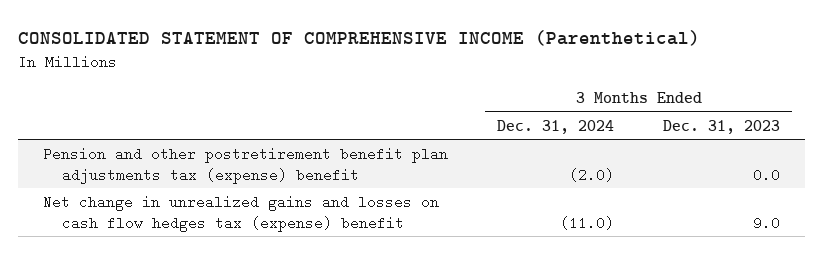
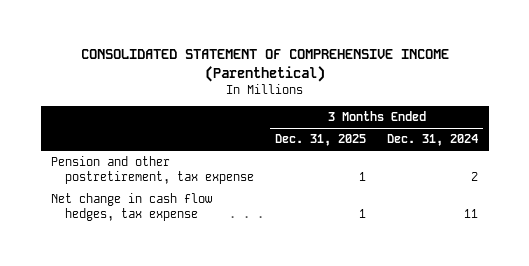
[663,119,781,134] Dec. 31, 2023 -> none
none -> [274,134,366,147] Dec. 31, 2025
[42,147,448,184] Pension and other postretirement benefit plan adjustments tax (expense) benefit -> [51,156,254,185] Pension and other postretirement, tax expense
[568,167,614,182] (2.0) -> [471,172,479,182] 2
[42,195,439,232] Net change in unrealized gains and losses on cash flow hedges tax (expense) benefit -> [51,193,213,222] Net change in cash flow hedges, tax expense
[559,215,614,230] (11.0) -> [464,209,479,219] 11

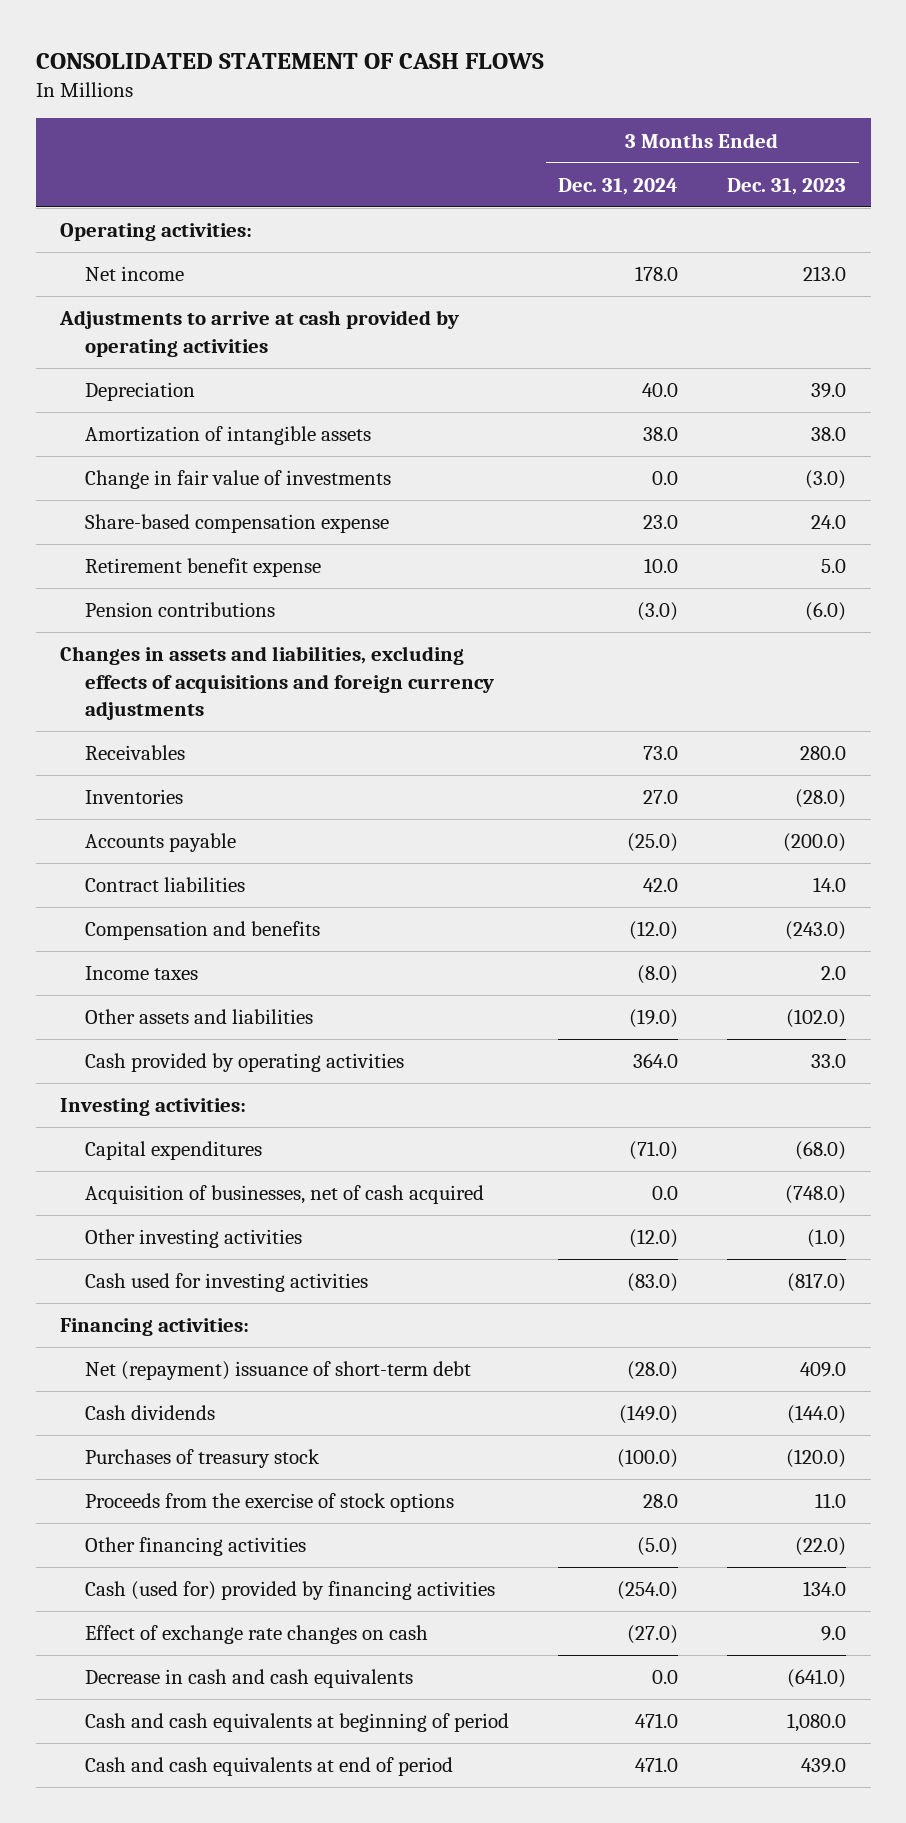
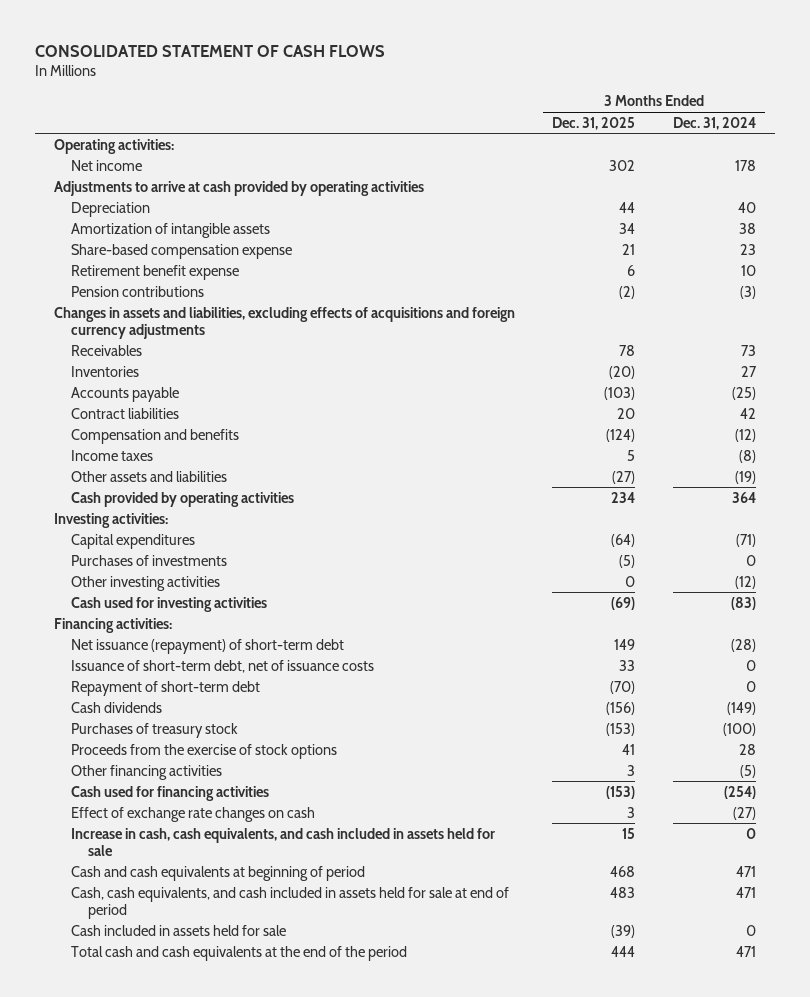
[727,177,847,195] Dec. 31, 2023 -> none
none -> [552,116,636,130] Dec. 31, 2025
[635,266,679,282] 178.0 -> [734,159,756,171] 178
[85,470,392,490] Change in fair value of investments -> none
[642,383,679,398] 40.0 -> [737,201,756,213] 40
[643,427,679,442] 38.0 -> [738,222,756,234] 38
[643,515,679,530] 23.0 -> [739,243,756,255] 23
[644,558,679,574] 10.0 -> [740,264,756,276] 10
[637,602,679,622] (3.0) -> [739,285,756,299] (3)
[643,746,679,761] 73.0 -> [740,344,756,356] 73
[643,790,679,805] 27.0 -> [740,365,757,377] 27
[627,833,679,853] (25.0) -> [731,386,756,400] (25)
[643,878,679,893] 42.0 -> [739,407,756,419] 42
[629,921,679,941] (12.0) -> [734,428,756,442] (12)
[637,965,679,985] (8.0) -> [738,449,756,463] (8)
[629,1009,679,1029] (19.0) -> [734,470,756,484] (19)
[633,1053,679,1069] 364.0 -> [731,491,756,503] 364
[85,1185,485,1205] Acquisition of businesses, net of cash acquired -> none
[629,1141,679,1161] (71.0) -> [735,533,756,547] (71)
none -> [70,554,227,566] Purchases of investments
[629,1229,679,1249] (12.0) -> [734,575,756,589] (12)
[627,1273,679,1293] (83.0) -> [730,596,756,610] (83)
[85,1361,472,1381] Net (repayment) issuance of short-term debt -> [70,638,344,654] Net issuance (repayment) of short-term debt
[627,1361,679,1381] (28.0) -> [730,638,756,652] (28)
none -> [70,659,374,673] Issuance of short-term debt, net of issuance costs
none -> [70,680,260,696] Repayment of short-term debt
[619,1405,679,1425] (149.0) -> [726,701,756,715] (149)
[617,1449,679,1469] (100.0) -> [722,722,756,736] (100)
[643,1494,679,1509] 28.0 -> [738,743,756,755] 28
[637,1537,679,1557] (5.0) -> [739,764,756,778] (5)
[85,1581,496,1601] Cash (used for) provided by financing activities -> [70,785,269,801] Cash used for financing activities
[617,1581,679,1601] (254.0) -> [723,785,756,799] (254)
[627,1625,679,1645] (27.0) -> [732,806,756,820] (27)
[85,1669,414,1689] Decrease in cash and cash equivalents -> [70,827,495,856] Increase in cash, cash equivalents, and cash included in assets held for sale
[652,1670,679,1685] 0.0 -> [745,827,756,839] 0
[635,1713,679,1729] 471.0 -> [735,865,756,877] 471
none -> [70,886,509,919] Cash, cash equivalents, and cash included in assets held for sale at end of period
none -> [70,924,286,936] Cash included in assets held for sale
[85,1757,454,1777] Cash and cash equivalents at end of period -> [70,945,407,961] Total cash and cash equivalents at the end of the period
[635,1757,679,1773] 471.0 -> [735,945,756,957] 471

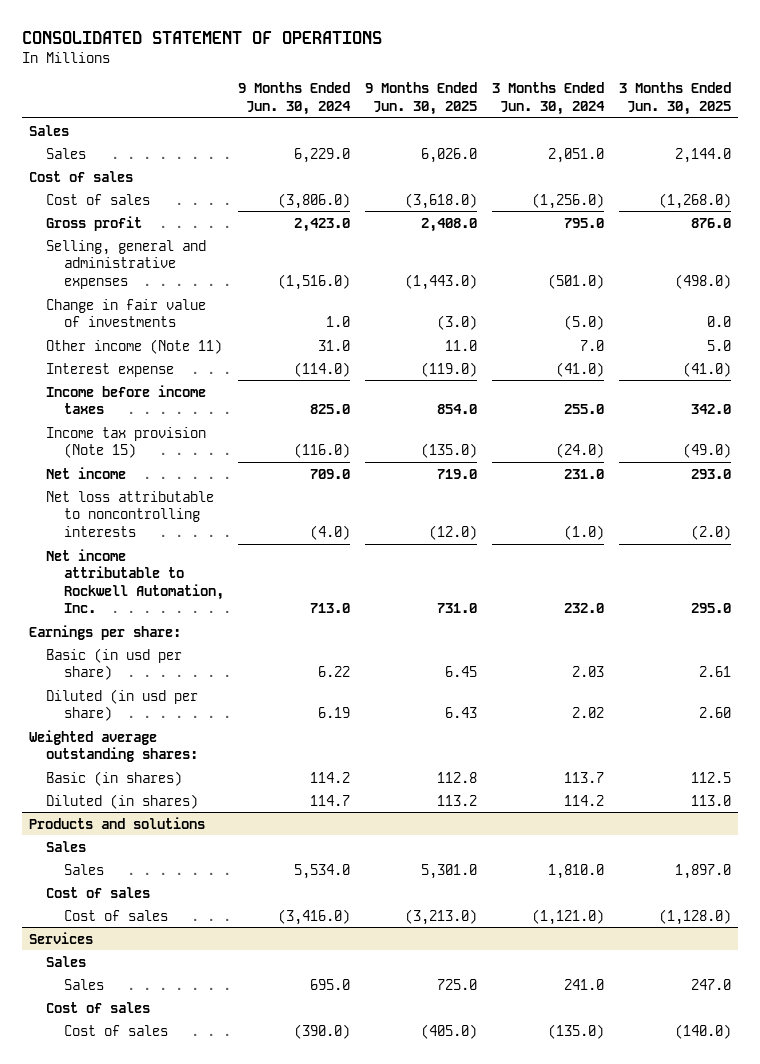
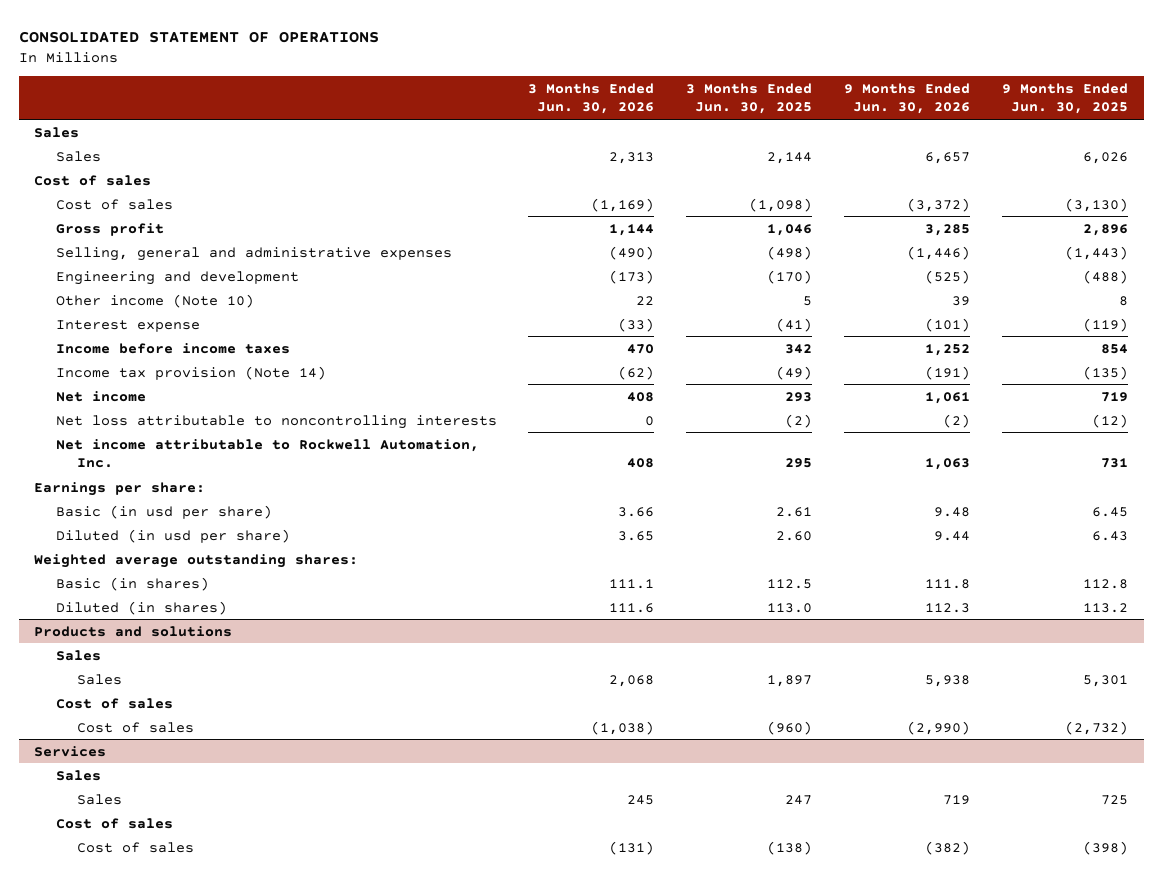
[238,82,352,115] 9 Months Ended Jun. 30, 2024 -> none
[491,82,605,115] 3 Months Ended Jun. 30, 2024 -> none
none -> [528,83,655,115] 3 Months Ended Jun. 30, 2026
none -> [843,83,970,115] 9 Months Ended Jun. 30, 2026
[421,147,478,163] 6,026.0 -> [1082,151,1128,164] 6,026
[674,147,731,163] 2,144.0 -> [767,151,813,164] 2,144
[46,298,207,328] Change in fair value of investments -> none
[405,192,478,209] (3,618.0) -> [1064,197,1128,212] (3,130)
[658,192,731,209] (1,268.0) -> [749,197,813,212] (1,098)
[421,217,478,232] 2,408.0 -> [1082,223,1128,236] 2,896
[690,217,731,228] 876.0 -> [767,223,813,236] 1,046
[405,273,478,290] (1,443.0) -> [1064,245,1128,260] (1,443)
[674,273,731,289] (498.0) -> [767,245,813,260] (498)
none -> [55,270,299,285] Engineering and development
[46,338,223,354] Other income (Note 11) -> [55,293,254,308] Other income (Note 10)
[445,339,478,351] 11.0 -> [1118,295,1128,306] 8
[706,339,731,351] 5.0 -> [803,295,813,306] 5
[421,361,478,377] (119.0) -> [1082,317,1128,332] (119)
[682,361,731,377] (41.0) -> [776,317,813,332] (41)
[437,404,478,415] 854.0 -> [1100,343,1128,354] 854
[690,404,731,415] 342.0 -> [785,343,813,354] 342
[46,426,207,459] Income tax provision (Note 15) -> [55,365,326,380] Income tax provision (Note 14)
[421,443,478,459] (135.0) -> [1082,365,1128,380] (135)
[682,443,731,459] (49.0) -> [776,365,813,380] (49)
[437,468,478,479] 719.0 -> [1100,391,1128,402] 719
[690,468,731,479] 293.0 -> [785,391,813,402] 293
[429,524,478,540] (12.0) -> [1091,413,1128,428] (12)
[690,524,731,540] (2.0) -> [785,413,813,428] (2)
[437,603,478,614] 731.0 -> [1100,457,1128,468] 731
[690,603,731,614] 295.0 -> [785,457,813,468] 295
[421,863,478,879] 5,301.0 -> [1082,674,1128,687] 5,301
[674,863,731,879] 1,897.0 -> [767,674,813,687] 1,897
[405,908,478,925] (3,213.0) -> [1064,720,1128,735] (2,732)
[658,908,731,925] (1,128.0) -> [767,720,813,735] (960)
[437,978,478,990] 725.0 -> [1100,794,1128,805] 725
[690,978,731,990] 247.0 -> [785,794,813,805] 247
[421,1023,478,1039] (405.0) -> [1082,840,1128,855] (398)
[674,1023,731,1039] (140.0) -> [767,840,813,855] (138)

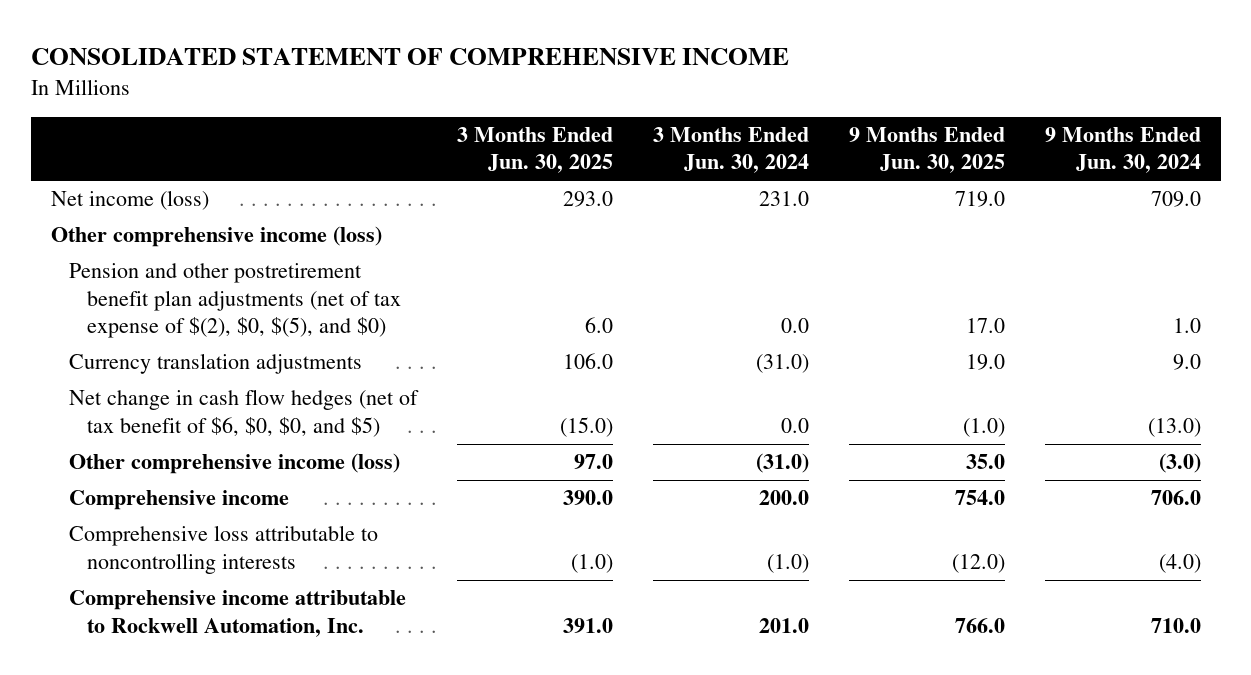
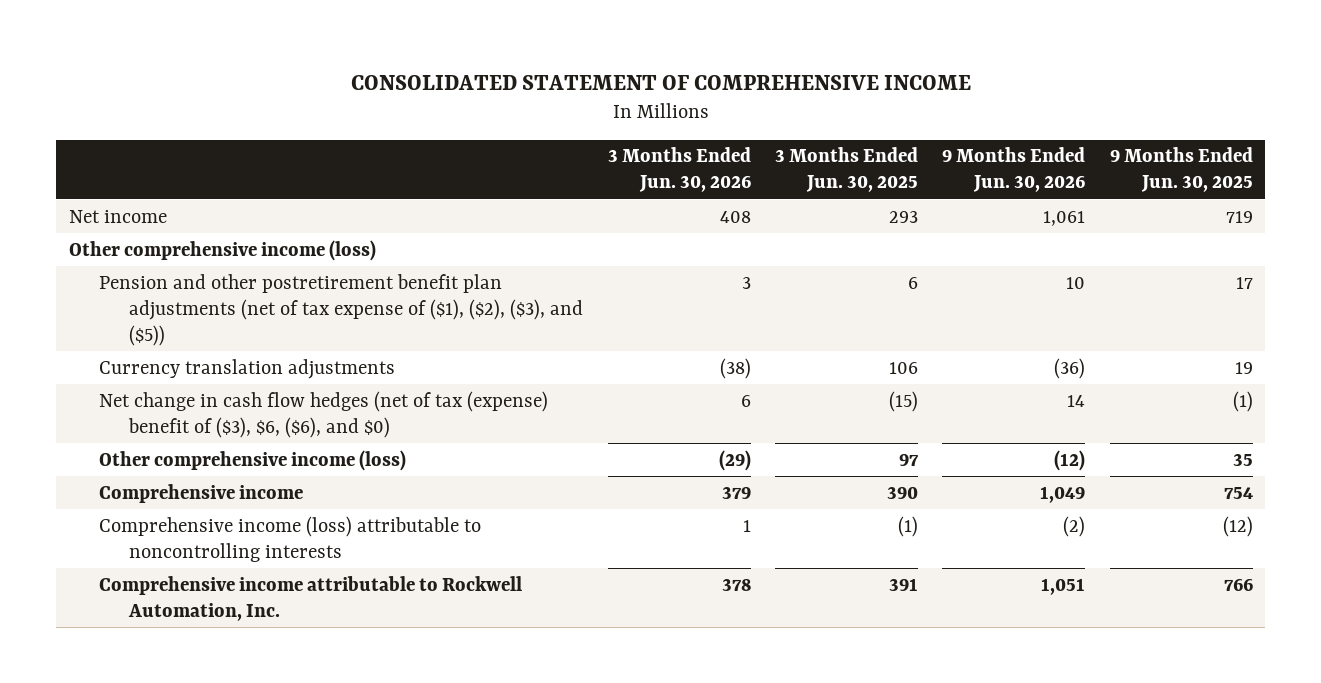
[652,126,809,174] 3 Months Ended Jun. 30, 2024 -> none
[1044,126,1201,174] 9 Months Ended Jun. 30, 2024 -> none
none -> [607,147,751,193] 3 Months Ended Jun. 30, 2026
none -> [942,147,1086,193] 9 Months Ended Jun. 30, 2026
[50,190,209,211] Net income (loss) -> [68,209,167,223] Net income
[562,191,613,208] 293.0 -> [888,210,918,223] 293
[954,191,1005,208] 719.0 -> [1225,210,1253,223] 719
[68,263,402,339] Pension and other postretirement benefit plan adjustments (net of tax expense of $(2), $0, $(5), and $0) -> [98,273,584,346] Pension and other postretirement benefit plan adjustments (net of tax expense of ($1), ($2), ($3), and ($5))
[584,317,613,334] 6.0 -> [907,276,918,289] 6
[965,318,1005,334] 17.0 -> [1235,276,1253,289] 17
[562,353,613,370] 106.0 -> [888,361,918,374] 106
[965,354,1005,371] 19.0 -> [1234,361,1253,374] 19
[68,389,419,437] Net change in cash flow hedges (net of tax benefit of $6, $0, $0, and $5) -> [98,390,548,438] Net change in cash flow hedges (net of tax (expense) benefit of ($3), $6, ($6), and $0)
[559,416,613,437] (15.0) -> [888,390,918,412] (15)
[962,417,1005,437] (1.0) -> [1232,390,1253,412] (1)
[573,454,613,470] 97.0 -> [898,452,919,466] 97
[965,454,1005,470] 35.0 -> [1232,453,1253,466] 35
[562,490,613,506] 390.0 -> [886,485,918,499] 390
[954,490,1005,506] 754.0 -> [1223,486,1253,499] 754
[68,525,378,574] Comprehensive loss attributable to noncontrolling interests -> [98,515,481,562] Comprehensive income (loss) attributable to noncontrolling interests
[570,553,613,573] (1.0) -> [897,515,918,537] (1)
[951,553,1005,573] (12.0) -> [1222,515,1253,537] (12)
[562,617,613,633] 391.0 -> [888,577,918,591] 391
[954,617,1005,633] 766.0 -> [1223,577,1253,591] 766

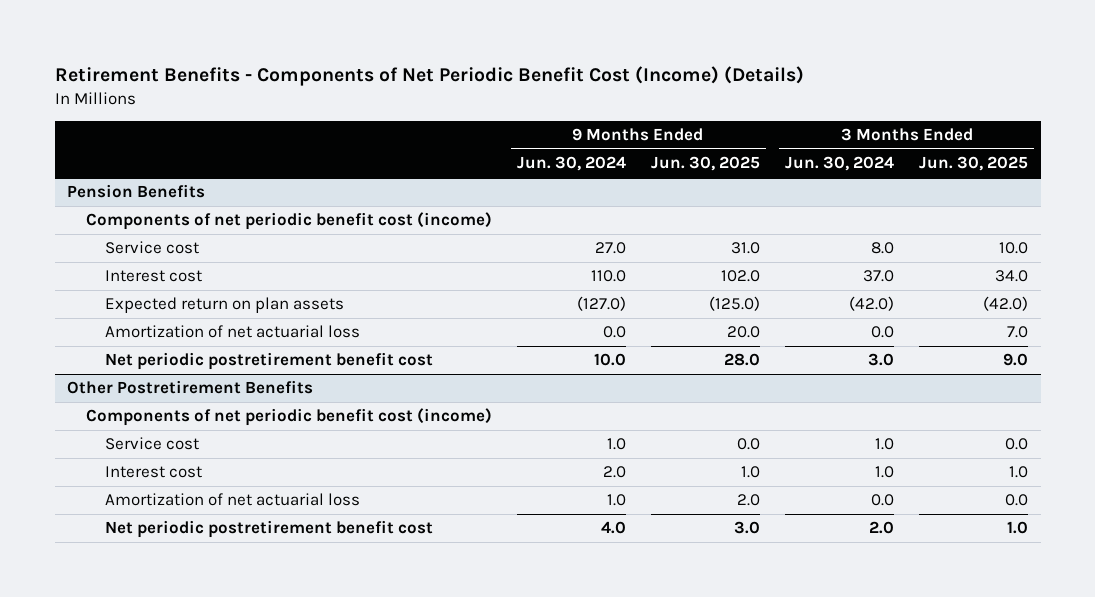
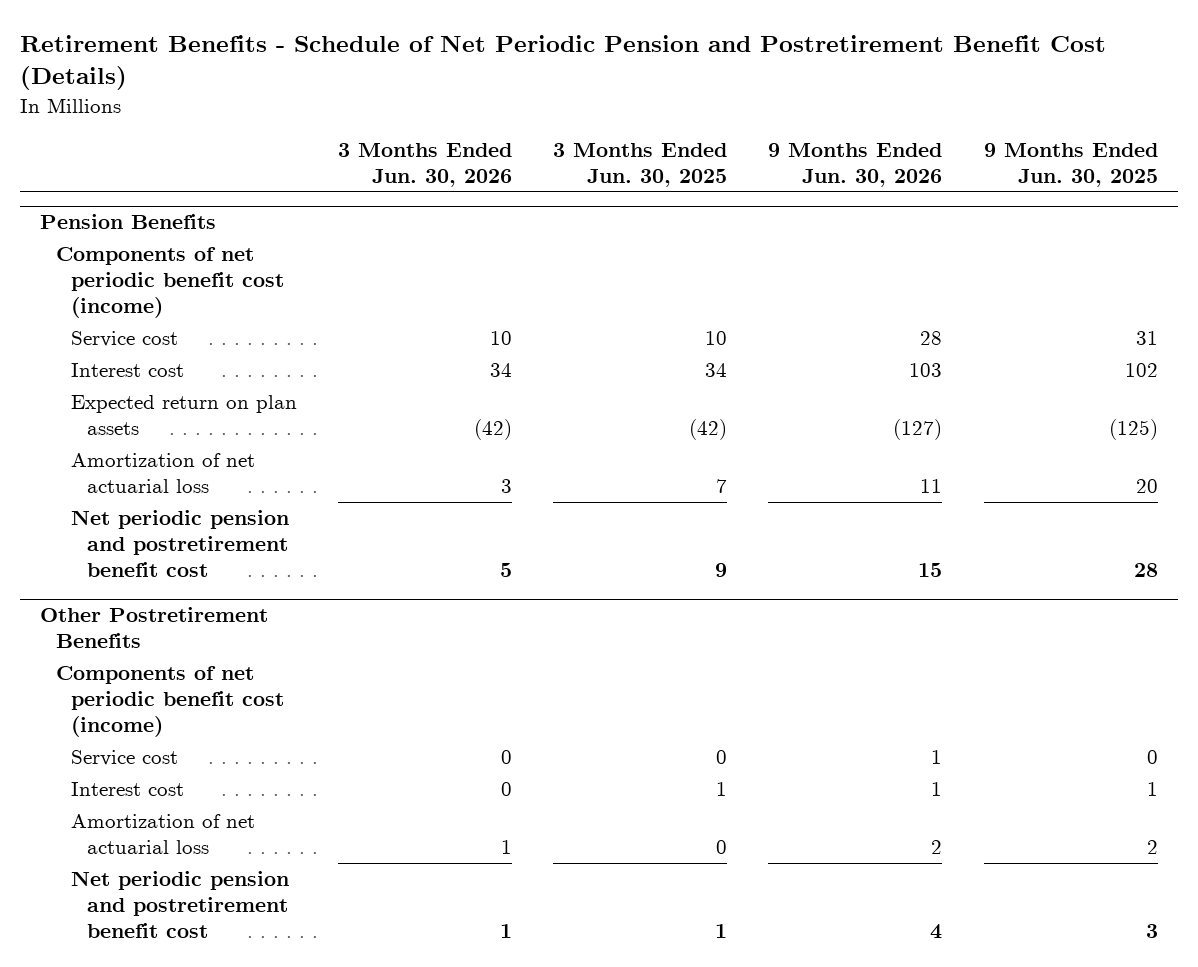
[54,65,804,86] Retirement Benefits - Components of Net Periodic Benefit Cost (Income) (Details) -> [19,34,1106,91] Retirement Benefits - Schedule of Net Periodic Pension and Postretirement Benefit Cost (Details)
[516,156,626,172] Jun. 30, 2024 -> none
[785,156,895,172] Jun. 30, 2024 -> none
none -> [338,142,513,187] 3 Months Ended Jun. 30, 2026
none -> [768,142,943,187] 9 Months Ended Jun. 30, 2026
[730,242,760,255] 31.0 -> [1135,331,1158,346] 31
[999,242,1029,255] 10.0 -> [705,331,728,346] 10
[720,270,760,283] 102.0 -> [1124,363,1158,378] 102
[995,270,1029,283] 34.0 -> [705,363,728,378] 34
[708,296,760,312] (125.0) -> [1108,419,1158,441] (125)
[983,296,1029,312] (42.0) -> [689,419,728,441] (42)
[726,326,760,339] 20.0 -> [1135,479,1158,494] 20
[1007,326,1029,339] 7.0 -> [716,479,728,494] 7
[104,352,433,371] Net periodic postretirement benefit cost -> [71,510,290,578] Net periodic pension and postretirement benefit cost
[723,353,760,367] 28.0 -> [1133,563,1158,578] 28
[1003,353,1029,367] 9.0 -> [715,563,728,578] 9
[736,438,760,451] 0.0 -> [1146,750,1158,765] 0
[1005,438,1029,451] 0.0 -> [716,750,728,765] 0
[740,466,760,479] 1.0 -> [1146,782,1158,797] 1
[1009,466,1029,479] 1.0 -> [716,782,728,797] 1
[736,494,760,507] 2.0 -> [1146,840,1158,855] 2
[1005,494,1029,507] 0.0 -> [716,840,728,855] 0
[104,520,433,539] Net periodic postretirement benefit cost -> [71,871,290,939] Net periodic pension and postretirement benefit cost
[733,521,760,535] 3.0 -> [1145,924,1158,939] 3
[1007,521,1029,535] 1.0 -> [715,924,728,939] 1

